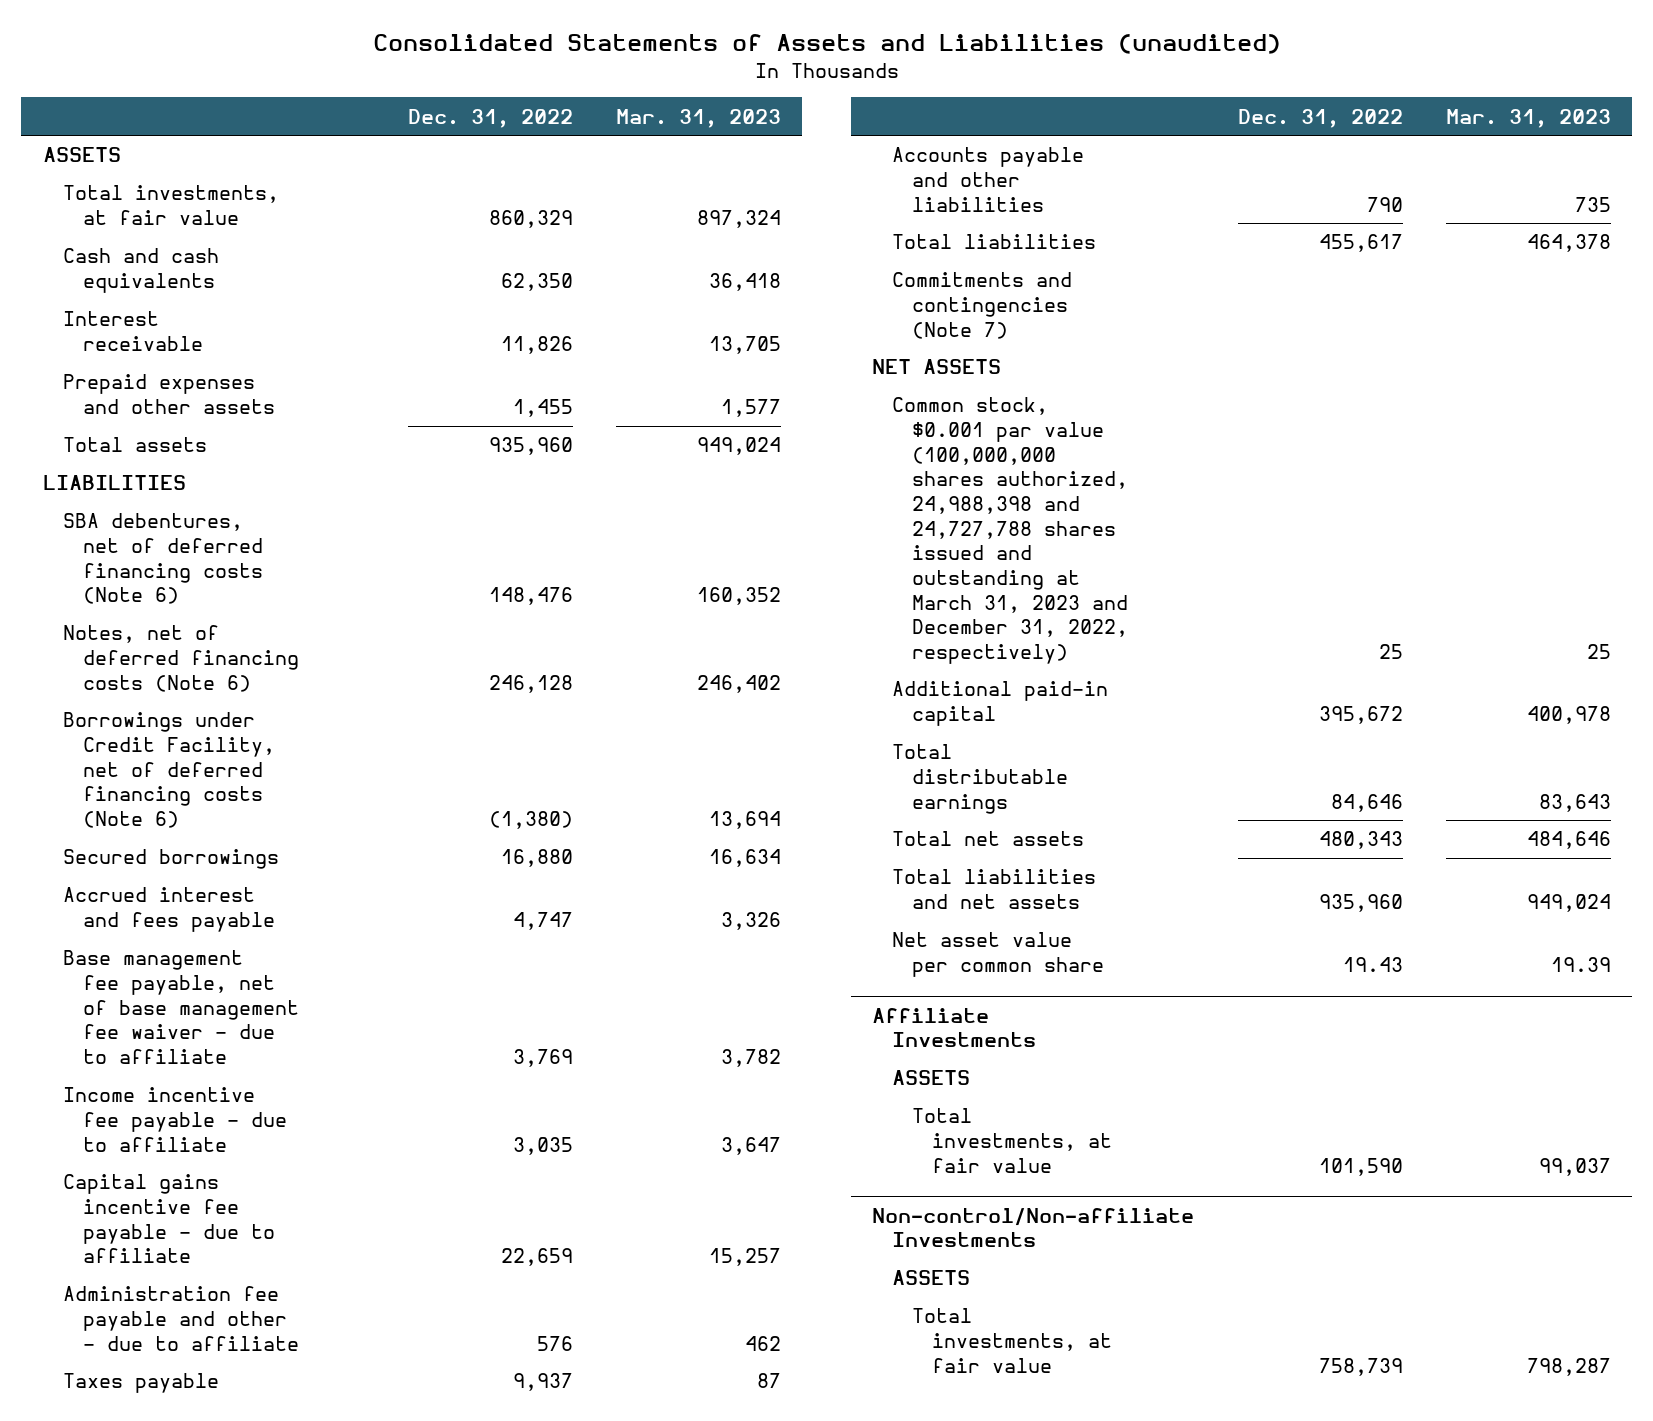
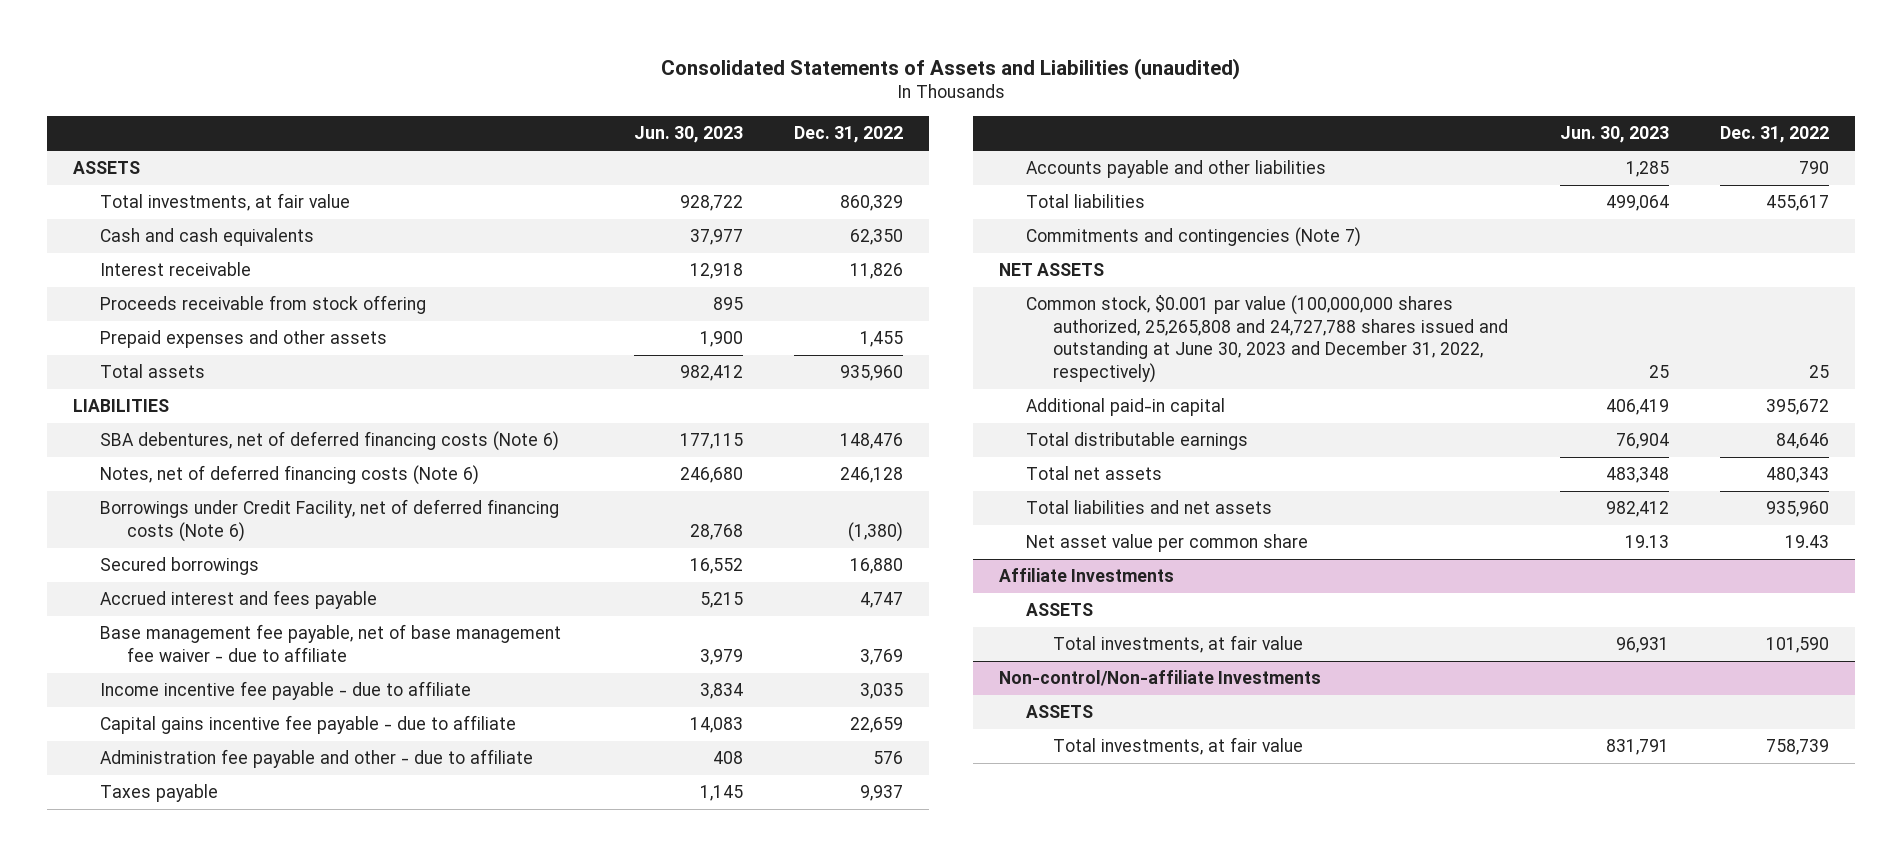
[615,108,781,128] Mar. 31, 2023 -> none
none -> [633,126,743,144] Jun. 30, 2023
none -> [99,295,426,315] Proceeds receivable from stock offering
[892,397,1129,664] Common stock, $0.001 par value (100,000,000 shares authorized, 24,988,398 and 24,727,788 shares issued and outstanding at March 31, 2023 and December 31, 2022, respectively) -> [1026,295,1509,383] Common stock, $0.001 par value (100,000,000 shares authorized, 25,265,808 and 24,727,788 shares issued and outstanding at June 30, 2023 and December 31, 2022, respectively)

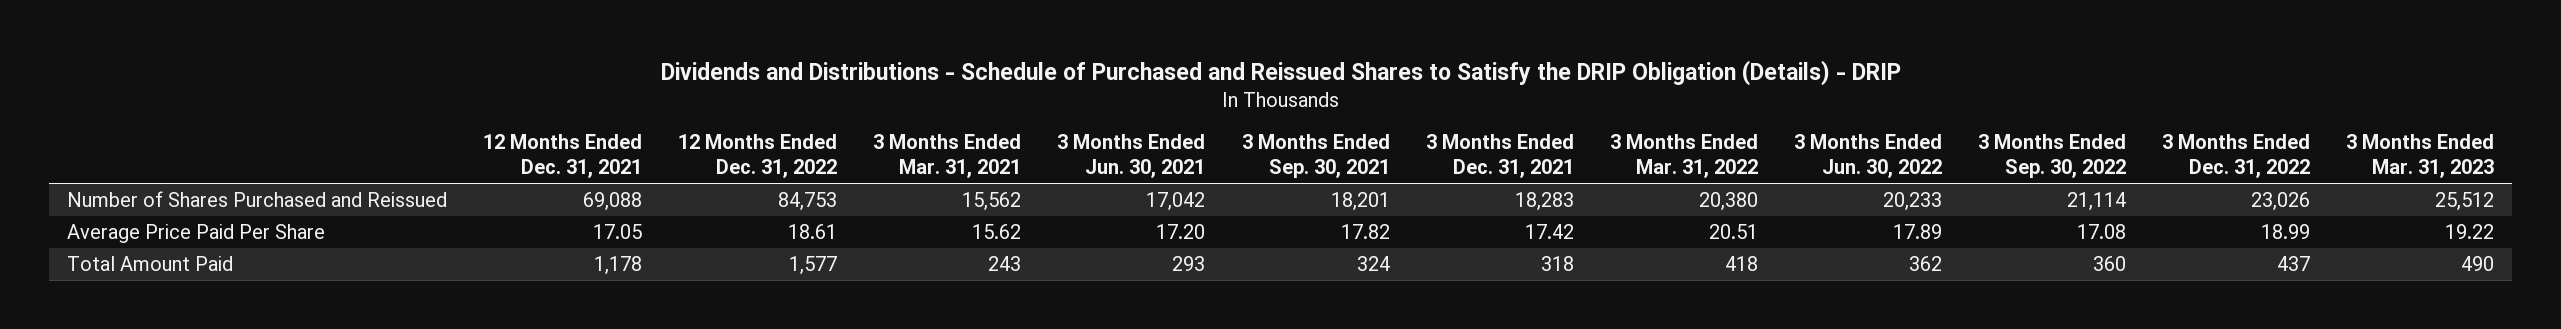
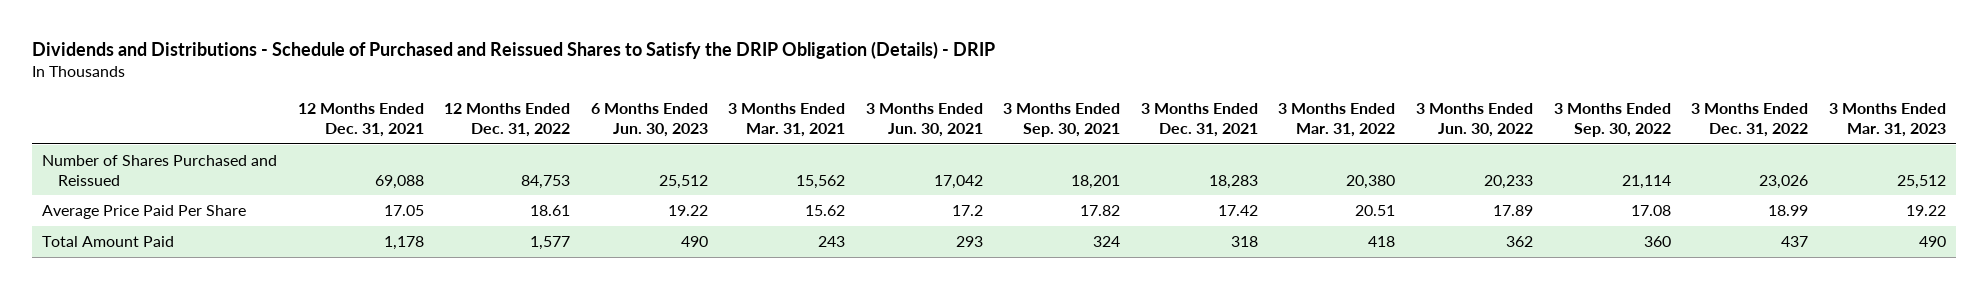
none -> [590,103,708,137] 6 Months Ended Jun. 30, 2023
[1156,224,1206,240] 17.20 -> [951,205,983,217] 17.2

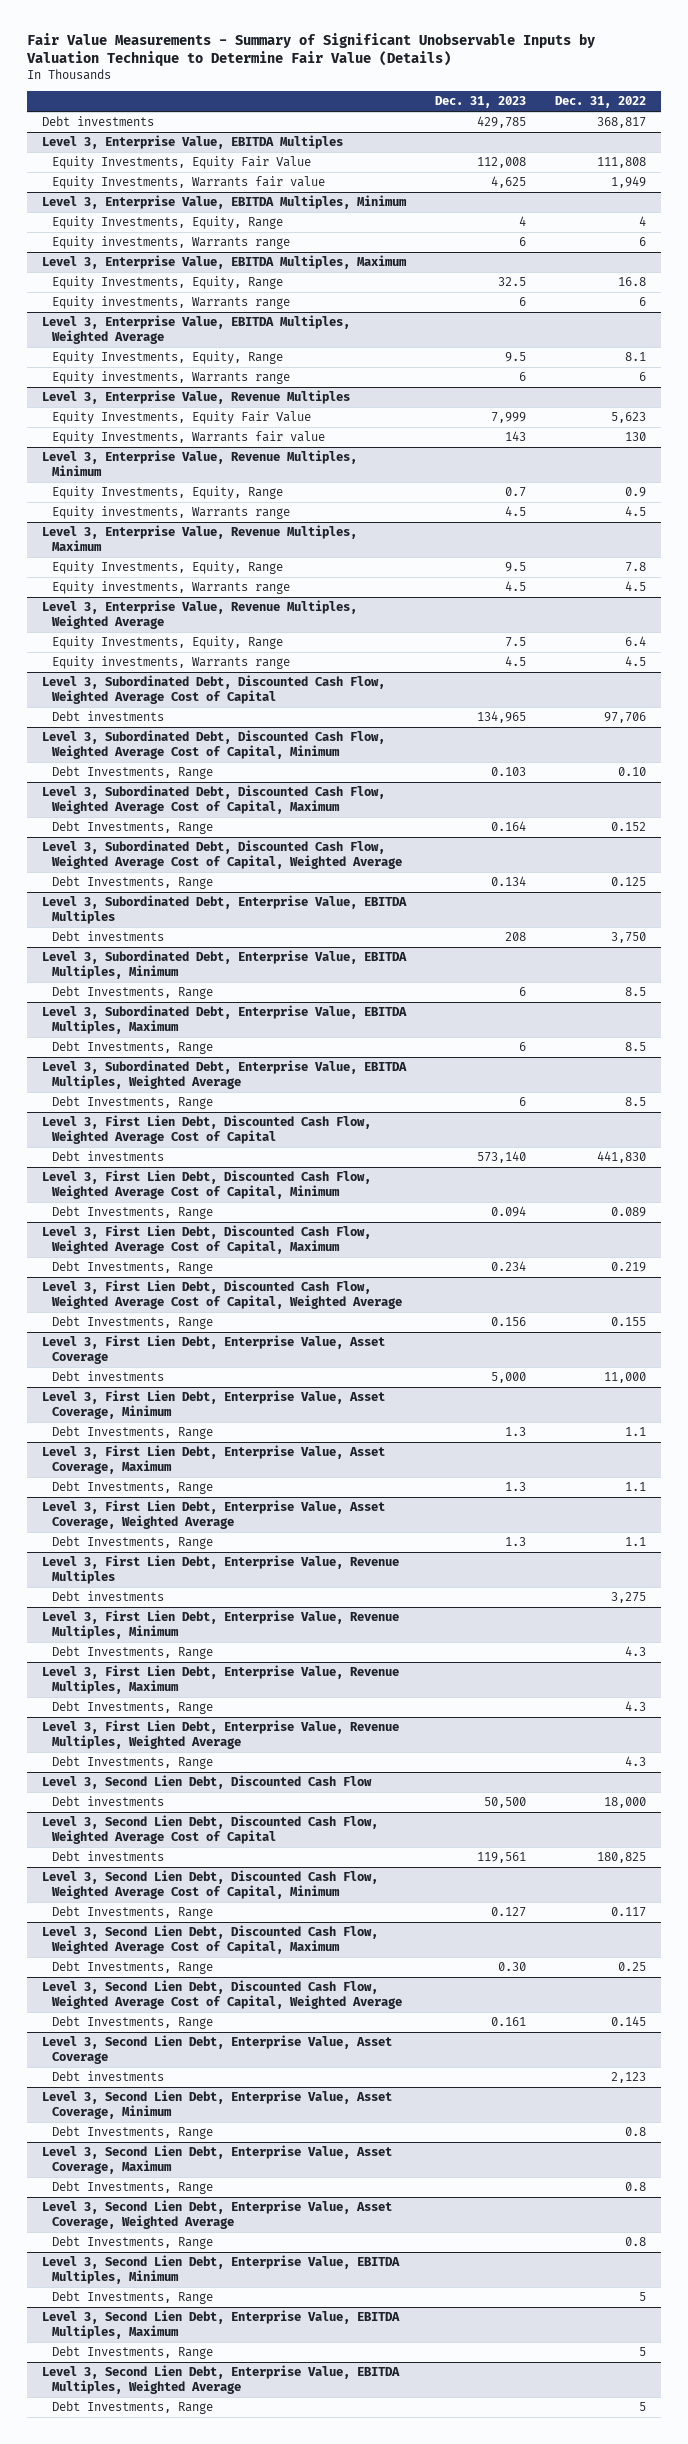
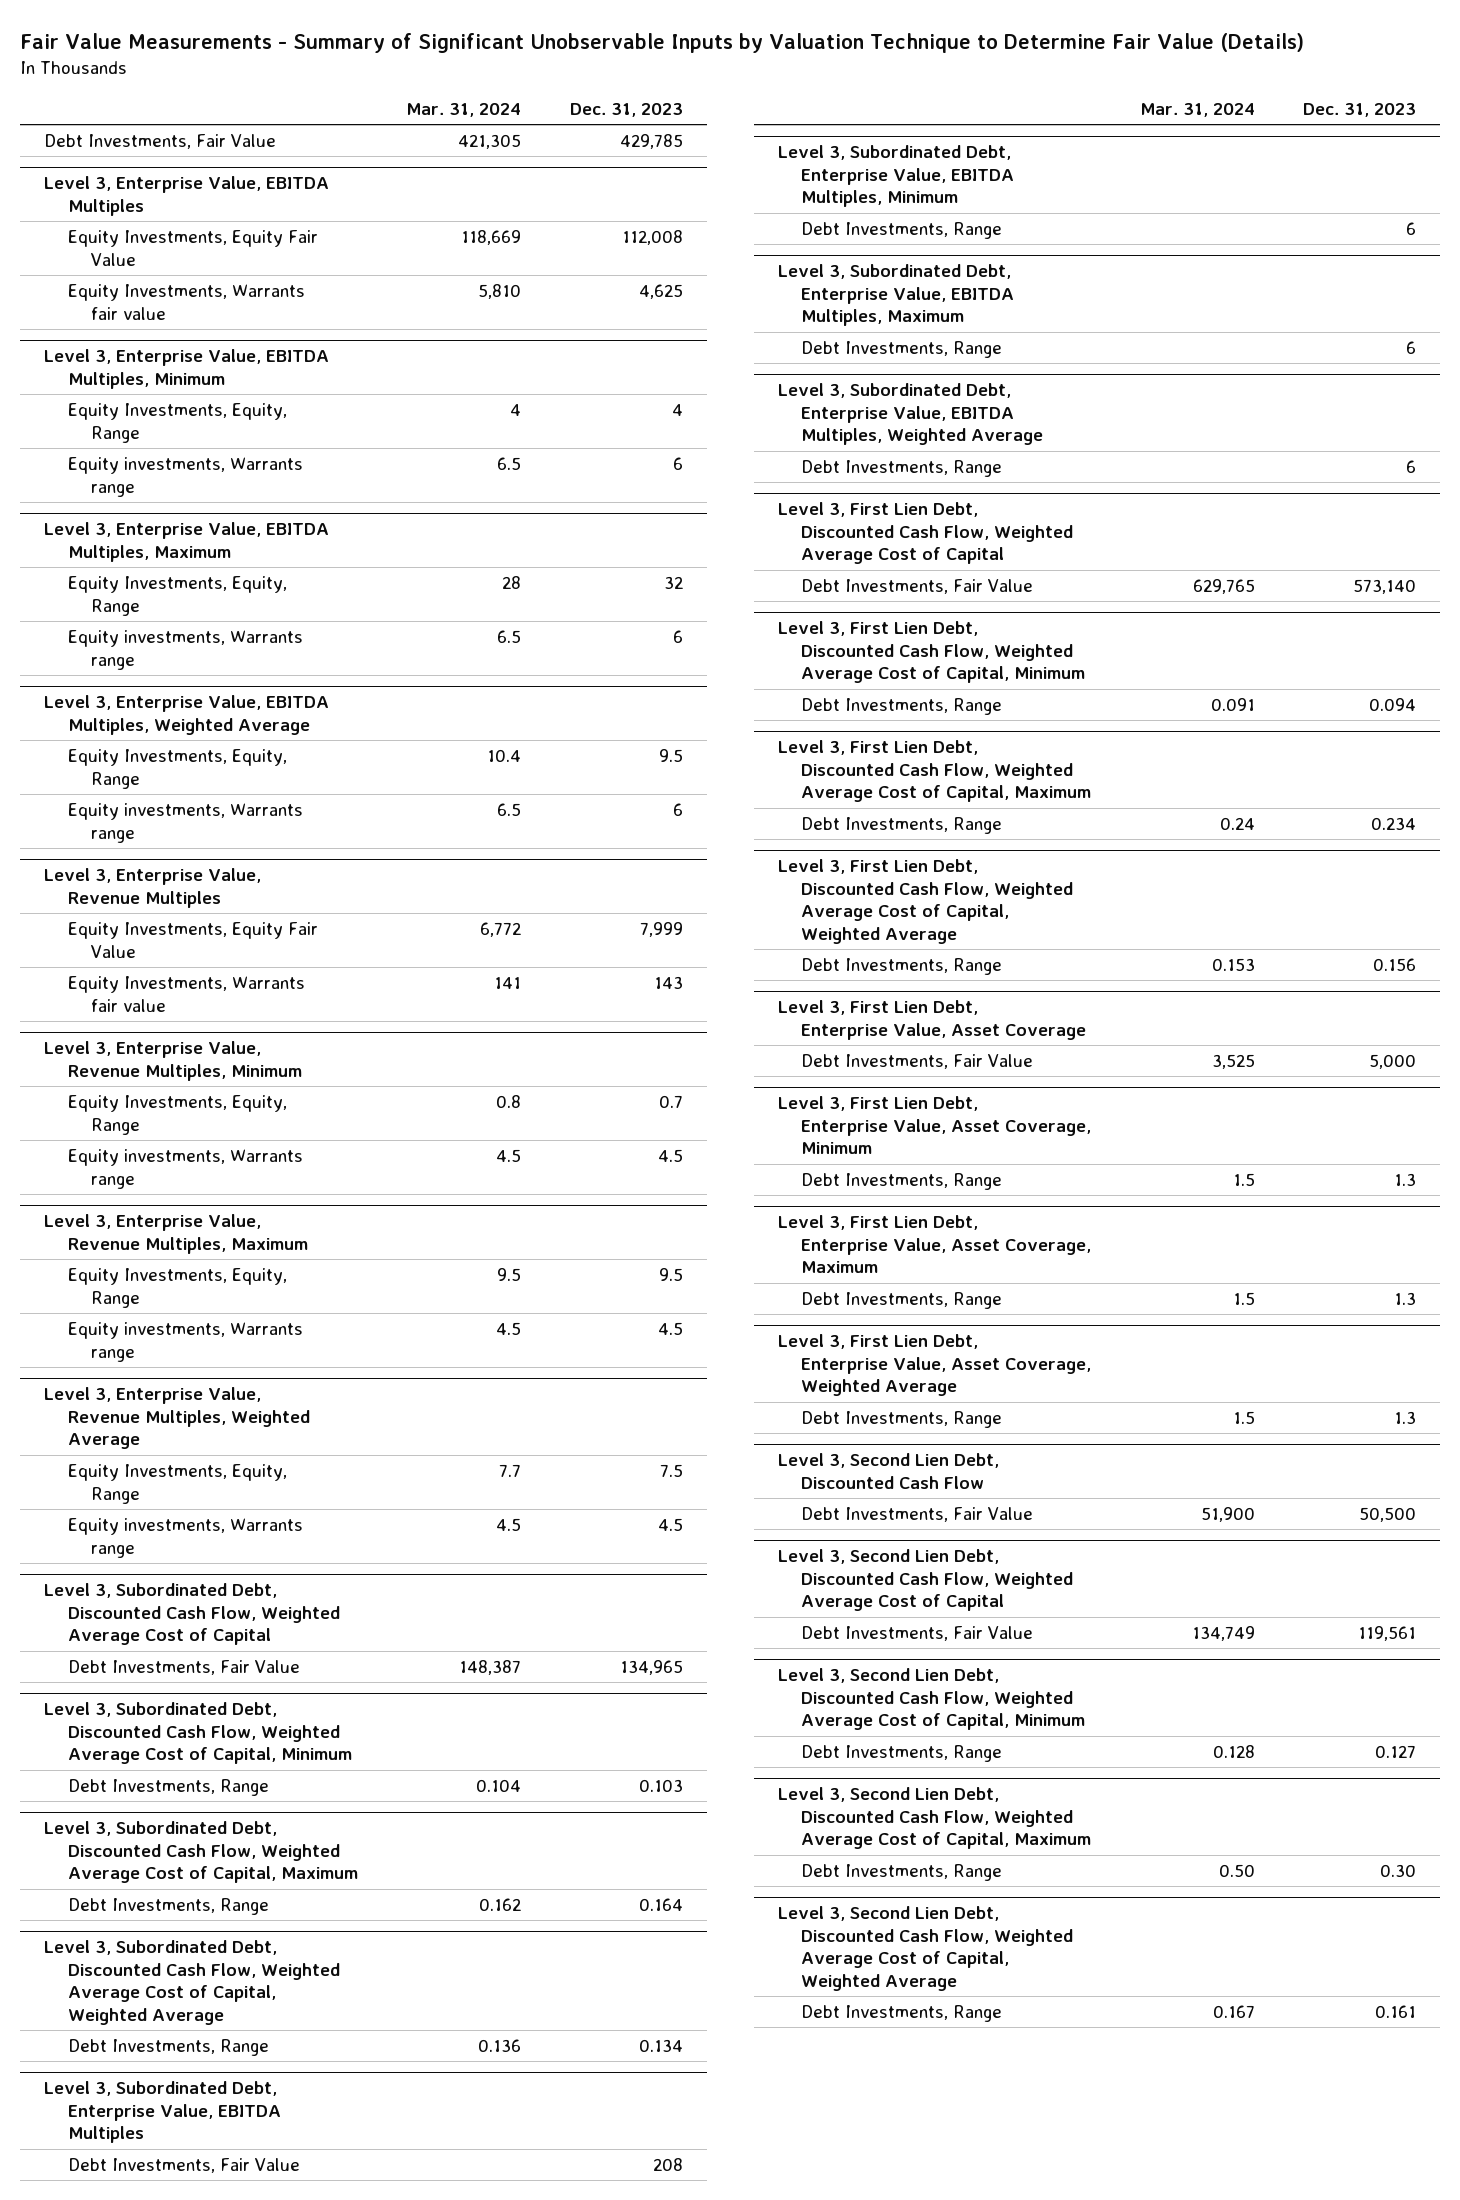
[555,96,647,109] Dec. 31, 2022 -> none
none -> [406,102,522,117] Mar. 31, 2024
[41,116,154,127] Debt investments -> [44,134,277,150] Debt Investments, Fair Value
[497,277,526,287] 32.5 -> [663,576,683,590] 32
[51,711,164,722] Debt investments -> [67,1660,300,1676] Debt Investments, Fair Value
[51,931,164,942] Debt investments -> [67,2158,300,2174] Debt Investments, Fair Value
[51,1151,164,1162] Debt investments -> [801,579,1034,595] Debt Investments, Fair Value
[51,1371,164,1382] Debt investments -> [801,1054,1034,1070] Debt Investments, Fair Value
[41,1555,399,1584] Level 3, First Lien Debt, Enterprise Value, Revenue Multiples -> none
[51,1591,164,1602] Debt investments -> none
[41,1610,399,1639] Level 3, First Lien Debt, Enterprise Value, Revenue Multiples, Minimum -> none
[51,1646,213,1660] Debt Investments, Range -> none
[41,1665,399,1694] Level 3, First Lien Debt, Enterprise Value, Revenue Multiples, Maximum -> none
[51,1701,213,1715] Debt Investments, Range -> none
[41,1720,399,1749] Level 3, First Lien Debt, Enterprise Value, Revenue Multiples, Weighted Average -> none
[51,1756,213,1770] Debt Investments, Range -> none
[51,1796,164,1807] Debt investments -> [801,1507,1034,1523] Debt Investments, Fair Value
[51,1851,164,1862] Debt investments -> [801,1626,1034,1642] Debt Investments, Fair Value
[41,2035,392,2064] Level 3, Second Lien Debt, Enterprise Value, Asset Coverage -> none
[51,2071,164,2082] Debt investments -> none
[41,2090,392,2119] Level 3, Second Lien Debt, Enterprise Value, Asset Coverage, Minimum -> none
[51,2126,213,2140] Debt Investments, Range -> none
[41,2145,392,2174] Level 3, Second Lien Debt, Enterprise Value, Asset Coverage, Maximum -> none
[51,2181,213,2195] Debt Investments, Range -> none
[41,2200,392,2229] Level 3, Second Lien Debt, Enterprise Value, Asset Coverage, Weighted Average -> none
[51,2236,213,2250] Debt Investments, Range -> none
[41,2255,400,2284] Level 3, Second Lien Debt, Enterprise Value, EBITDA Multiples, Minimum -> none
[51,2291,213,2305] Debt Investments, Range -> none
[41,2310,400,2339] Level 3, Second Lien Debt, Enterprise Value, EBITDA Multiples, Maximum -> none
[51,2346,213,2360] Debt Investments, Range -> none
[41,2365,400,2394] Level 3, Second Lien Debt, Enterprise Value, EBITDA Multiples, Weighted Average -> none
[51,2401,213,2415] Debt Investments, Range -> none

